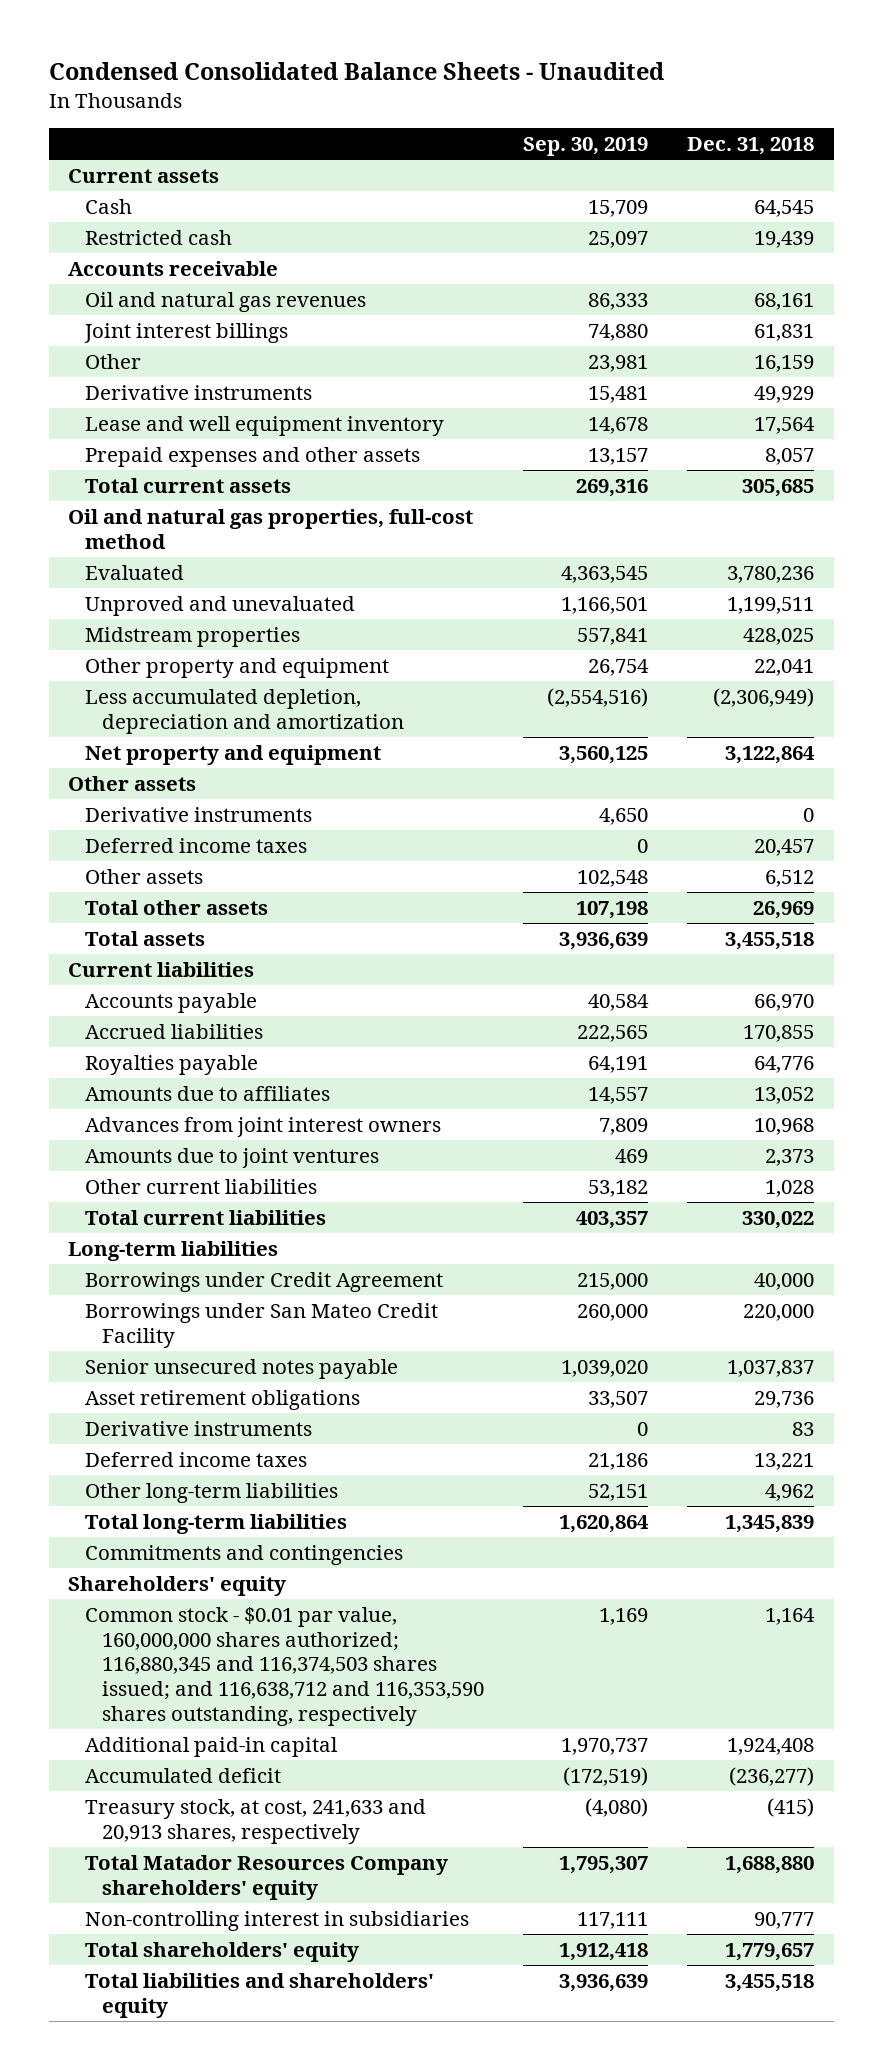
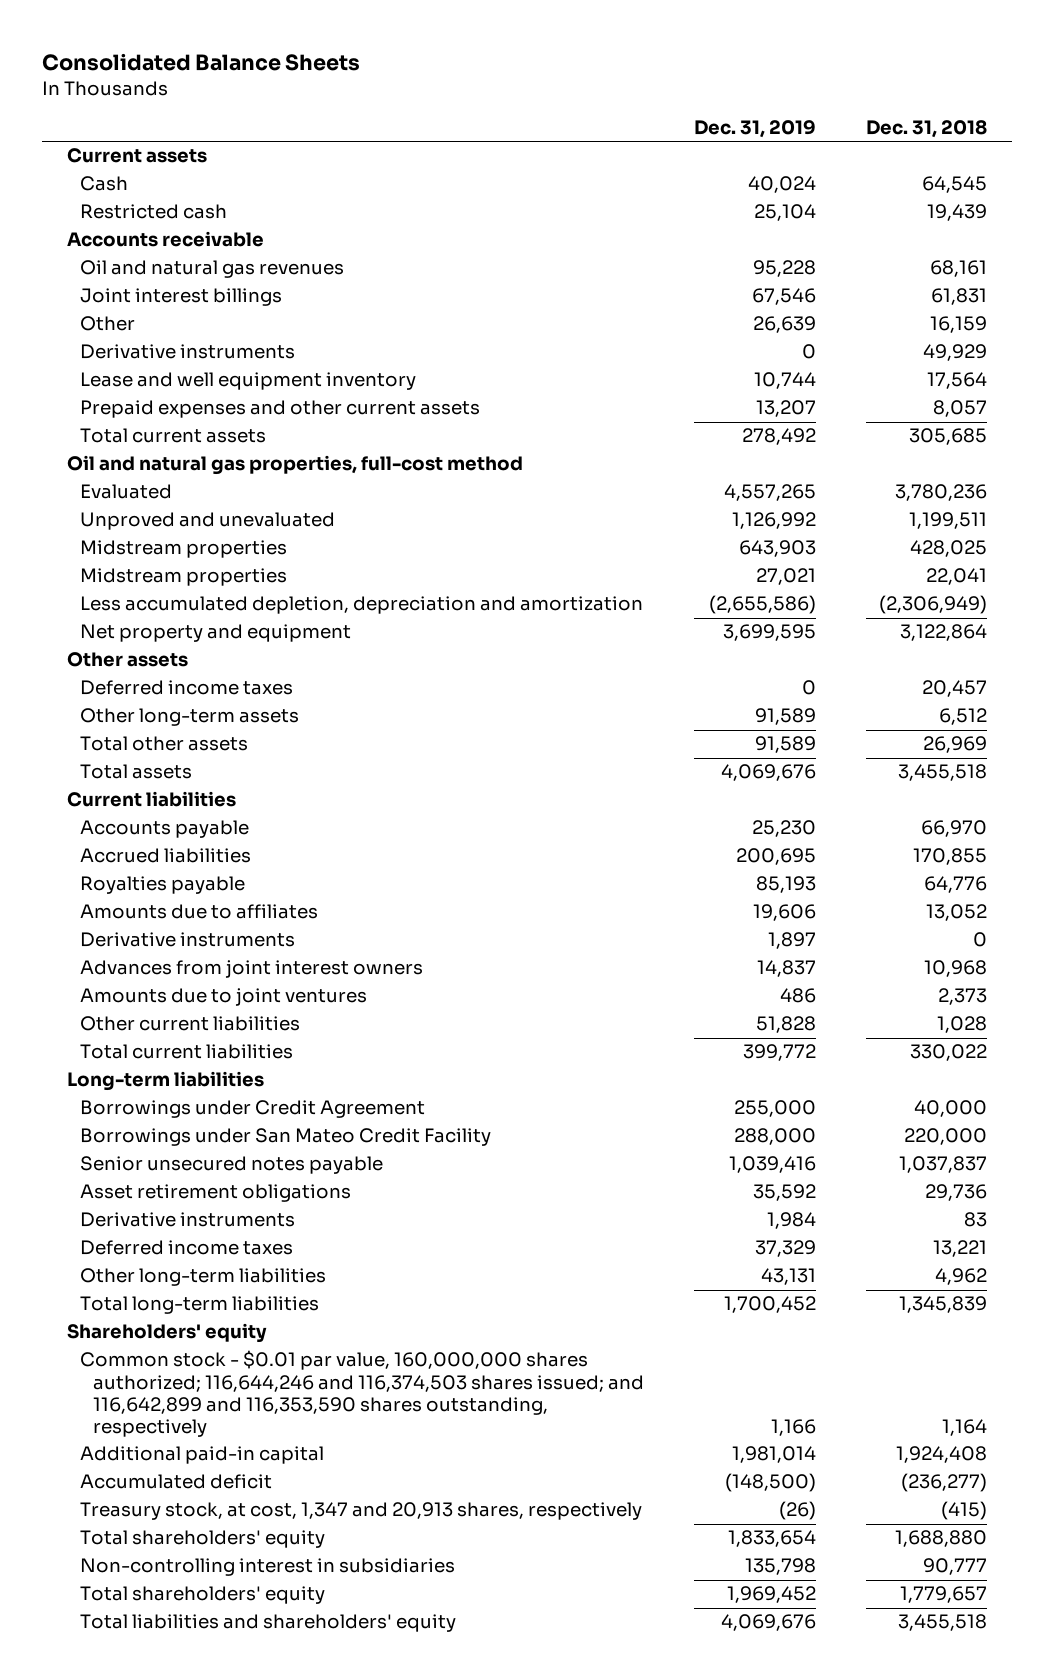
[48,62,664,81] Condensed Consolidated Balance Sheets - Unaudited -> [41,53,360,72] Consolidated Balance Sheets
[523,136,649,156] Sep. 30, 2019 -> none
none -> [693,120,816,139] Dec. 31, 2019
[85,446,421,467] Prepaid expenses and other assets -> [79,400,480,419] Prepaid expenses and other current assets
[85,657,390,678] Other property and equipment -> [79,568,287,587] Midstream properties
[85,868,204,884] Other assets -> [79,708,299,727] Other long-term assets
[85,806,313,822] Derivative instruments -> [79,932,295,948] Derivative instruments
[85,1544,404,1565] Commitments and contingencies -> none
[85,1606,484,1726] Common stock - $0.01 par value, 160,000,000 shares authorized; 116,880,345 and 116,374,503 shares issued; and 116,638,712 and 116,353,590 shares outstanding, respectively -> [79,1350,645,1438] Common stock - $0.01 par value, 160,000,000 shares authorized; 116,644,246 and 116,374,503 shares issued; and 116,642,899 and 116,353,590 shares outstanding, respectively
[85,1798,427,1844] Treasury stock, at cost, 241,633 and 20,913 shares, respectively -> [79,1502,642,1521] Treasury stock, at cost, 1,347 and 20,913 shares, respectively
[85,1854,449,1900] Total Matador Resources Company shareholders' equity -> [79,1530,325,1549] Total shareholders' equity

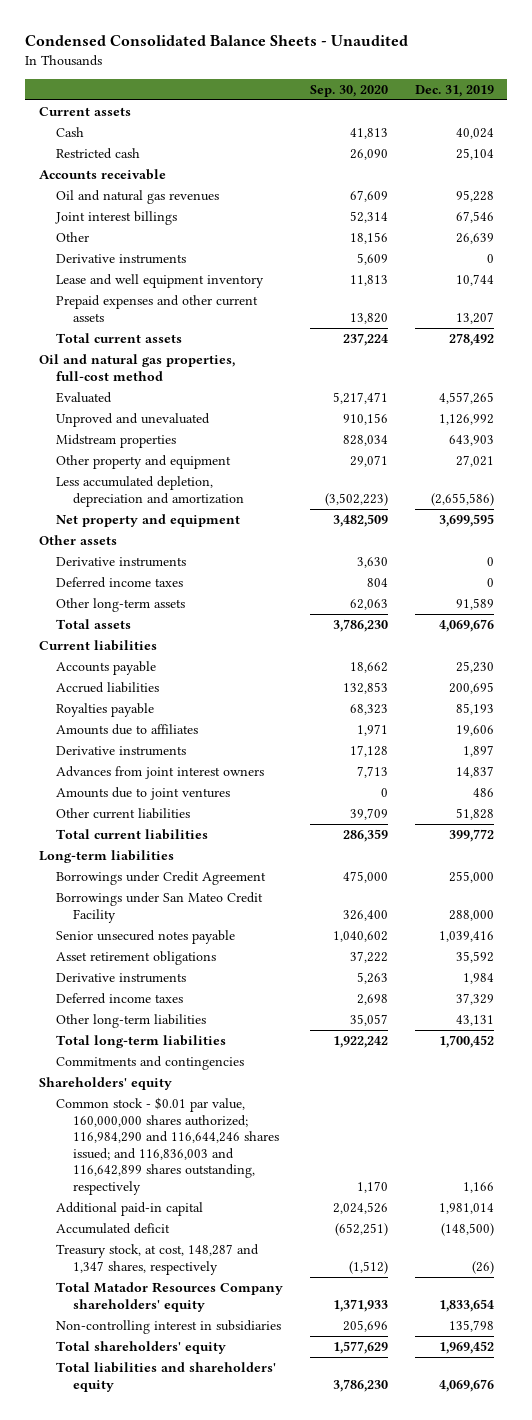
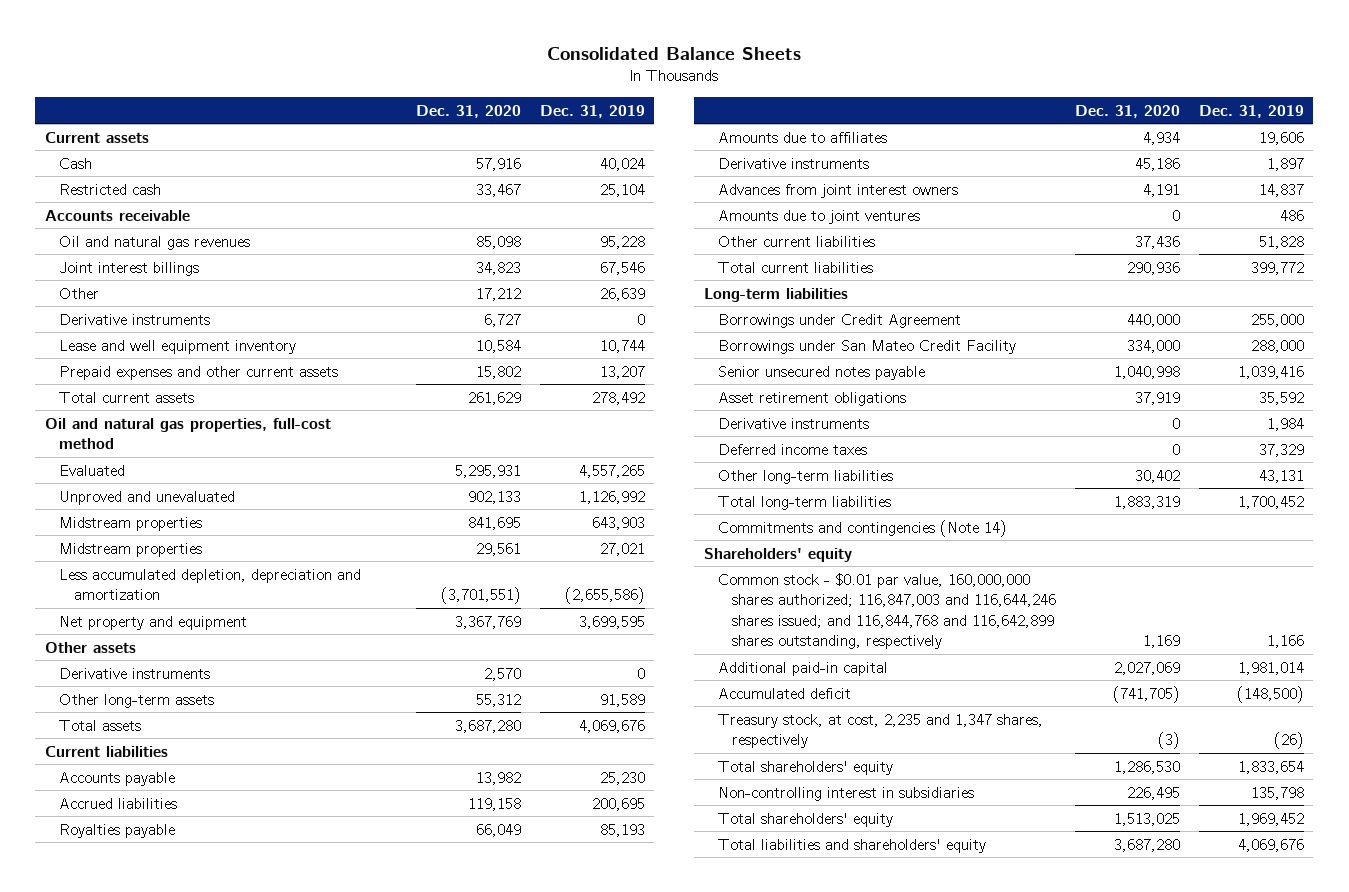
[25,35,409,47] Condensed Consolidated Balance Sheets - Unaudited -> [547,46,802,60] Consolidated Balance Sheets
[309,84,388,97] Sep. 30, 2020 -> none
none -> [416,104,522,118] Dec. 31, 2020
[55,455,231,470] Other property and equipment -> [59,542,203,557] Midstream properties
[55,577,183,589] Deferred income taxes -> none
[55,1056,244,1071] Commitments and contingencies -> [717,519,1007,537] Commitments and contingencies (Note 14)
[55,1097,280,1195] Common stock - $0.01 par value, 160,000,000 shares authorized; 116,984,290 and 116,644,246 shares issued; and 116,836,003 and 116,642,899 shares outstanding, respectively -> [717,572,1057,650] Common stock - $0.01 par value, 160,000,000 shares authorized; 116,847,003 and 116,644,246 shares issued; and 116,844,768 and 116,642,899 shares outstanding, respectively
[55,1244,259,1275] Treasury stock, at cost, 148,287 and 1,347 shares, respectively -> [717,713,1043,749] Treasury stock, at cost, 2,235 and 1,347 shares, respectively
[55,1282,283,1312] Total Matador Resources Company shareholders' equity -> [717,760,893,775] Total shareholders' equity

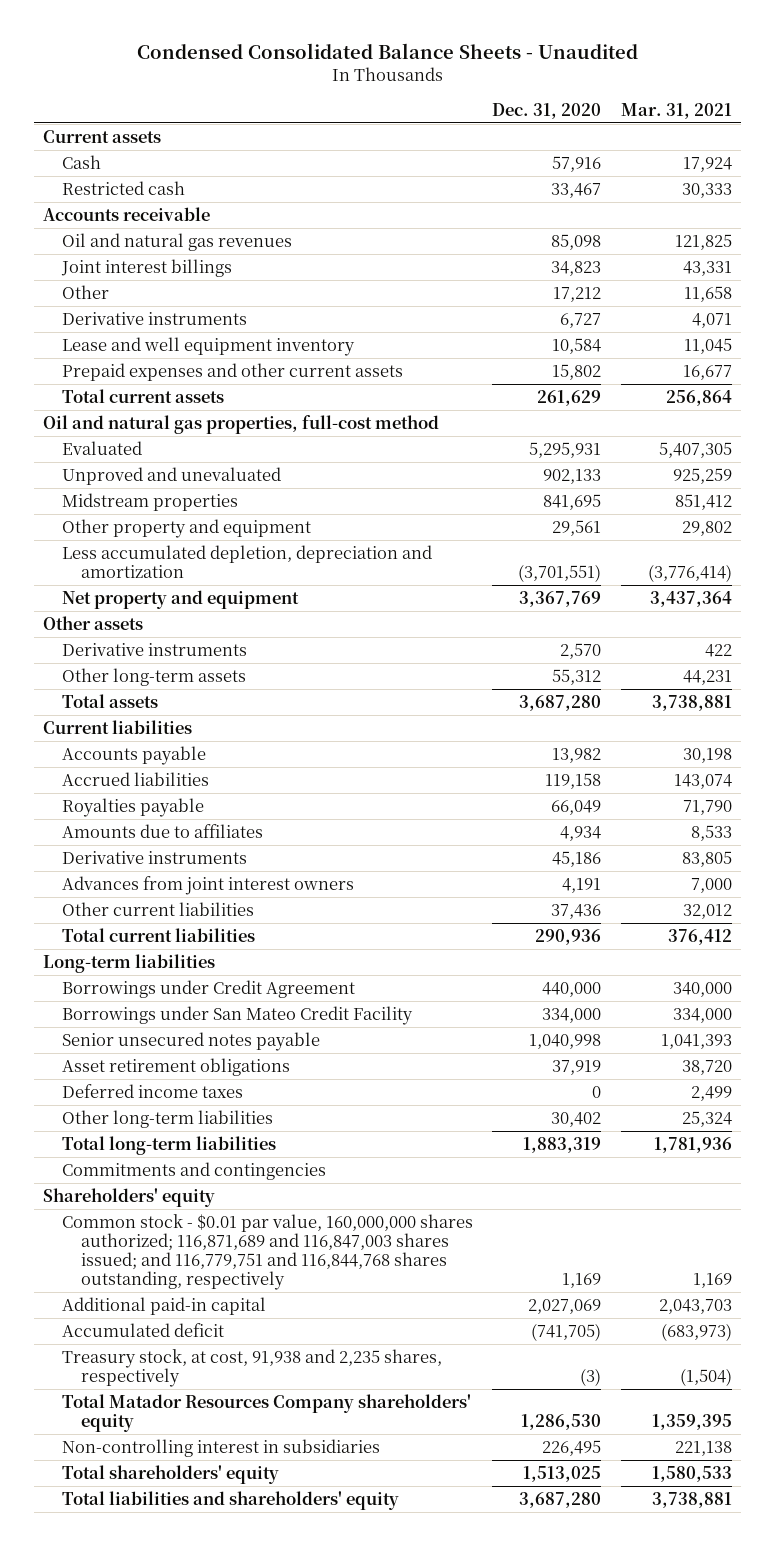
[547,46,802,60] Consolidated Balance Sheets -> [136,43,638,60] Condensed Consolidated Balance Sheets - Unaudited
[540,104,646,118] Dec. 31, 2019 -> none
none -> [620,103,732,120] Mar. 31, 2021
[59,542,203,557] Midstream properties -> [61,518,311,538] Other property and equipment
[717,209,920,224] Amounts due to joint ventures -> none
[717,417,869,429] Derivative instruments -> none
[717,519,1007,537] Commitments and contingencies (Note 14) -> [61,1161,326,1180] Commitments and contingencies
[717,572,1057,650] Common stock - $0.01 par value, 160,000,000 shares authorized; 116,847,003 and 116,644,246 shares issued; and 116,844,768 and 116,642,899 shares outstanding, respectively -> [61,1213,473,1291] Common stock - $0.01 par value, 160,000,000 shares authorized; 116,871,689 and 116,847,003 shares issued; and 116,779,751 and 116,844,768 shares outstanding, respectively
[717,713,1043,749] Treasury stock, at cost, 2,235 and 1,347 shares, respectively -> [61,1348,442,1387] Treasury stock, at cost, 91,938 and 2,235 shares, respectively
[717,760,893,775] Total shareholders' equity -> [61,1393,471,1432] Total Matador Resources Company shareholders' equity

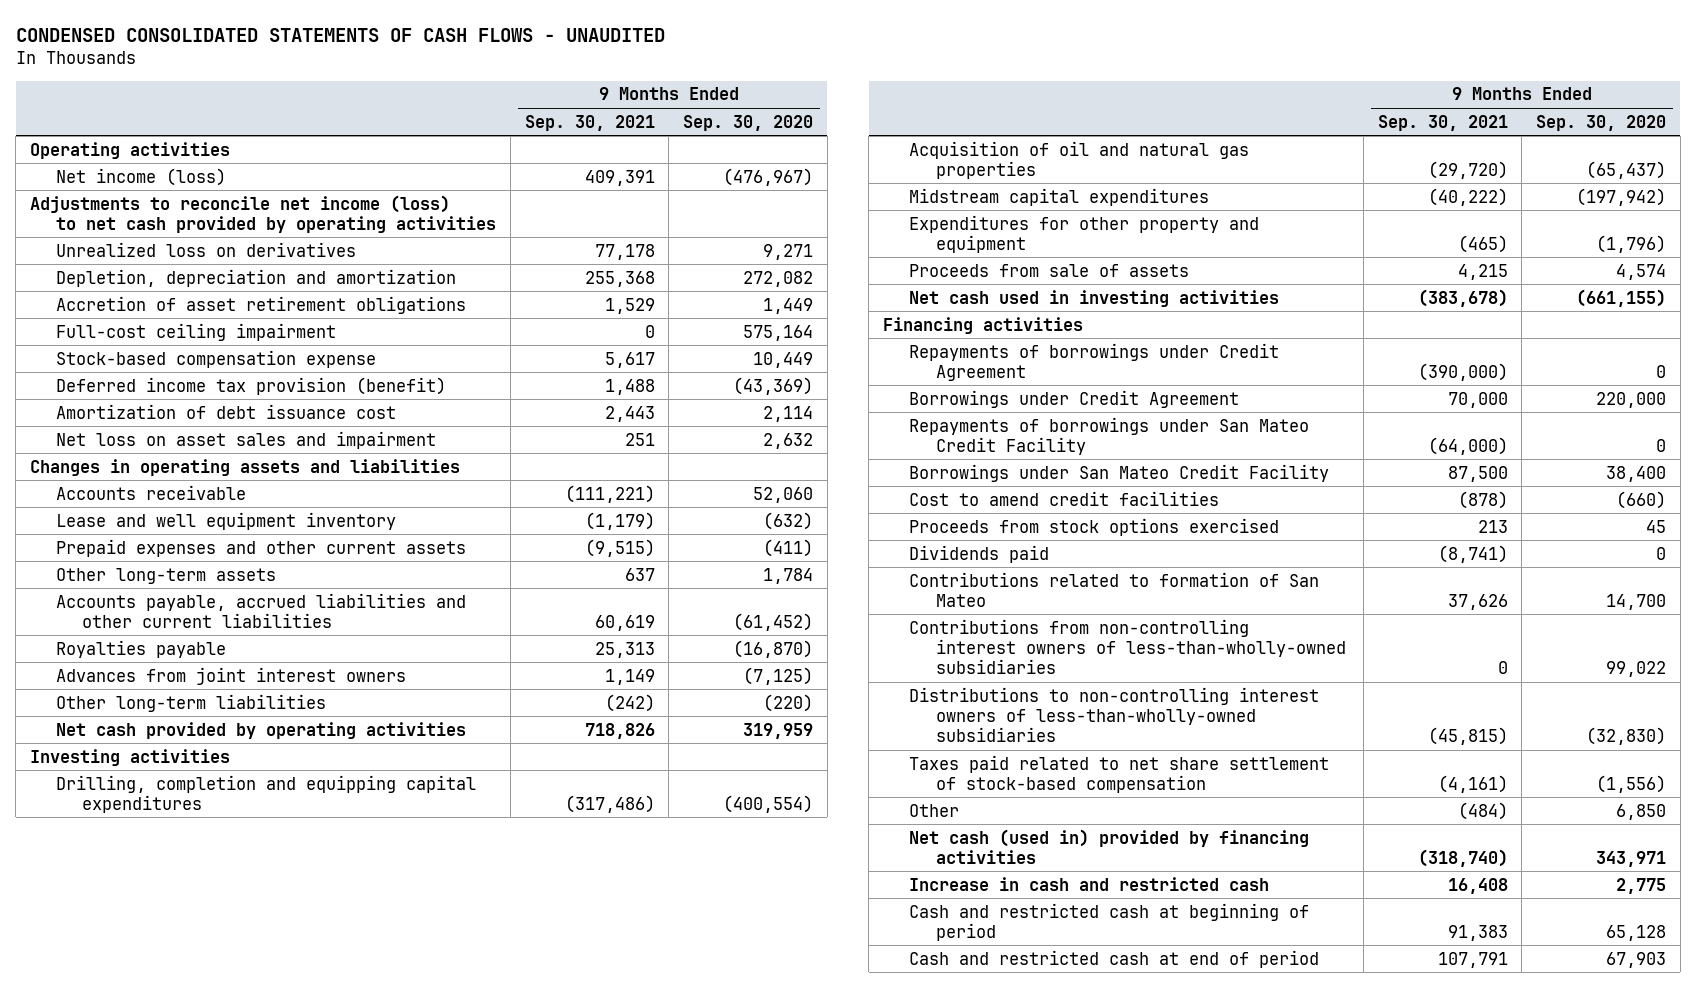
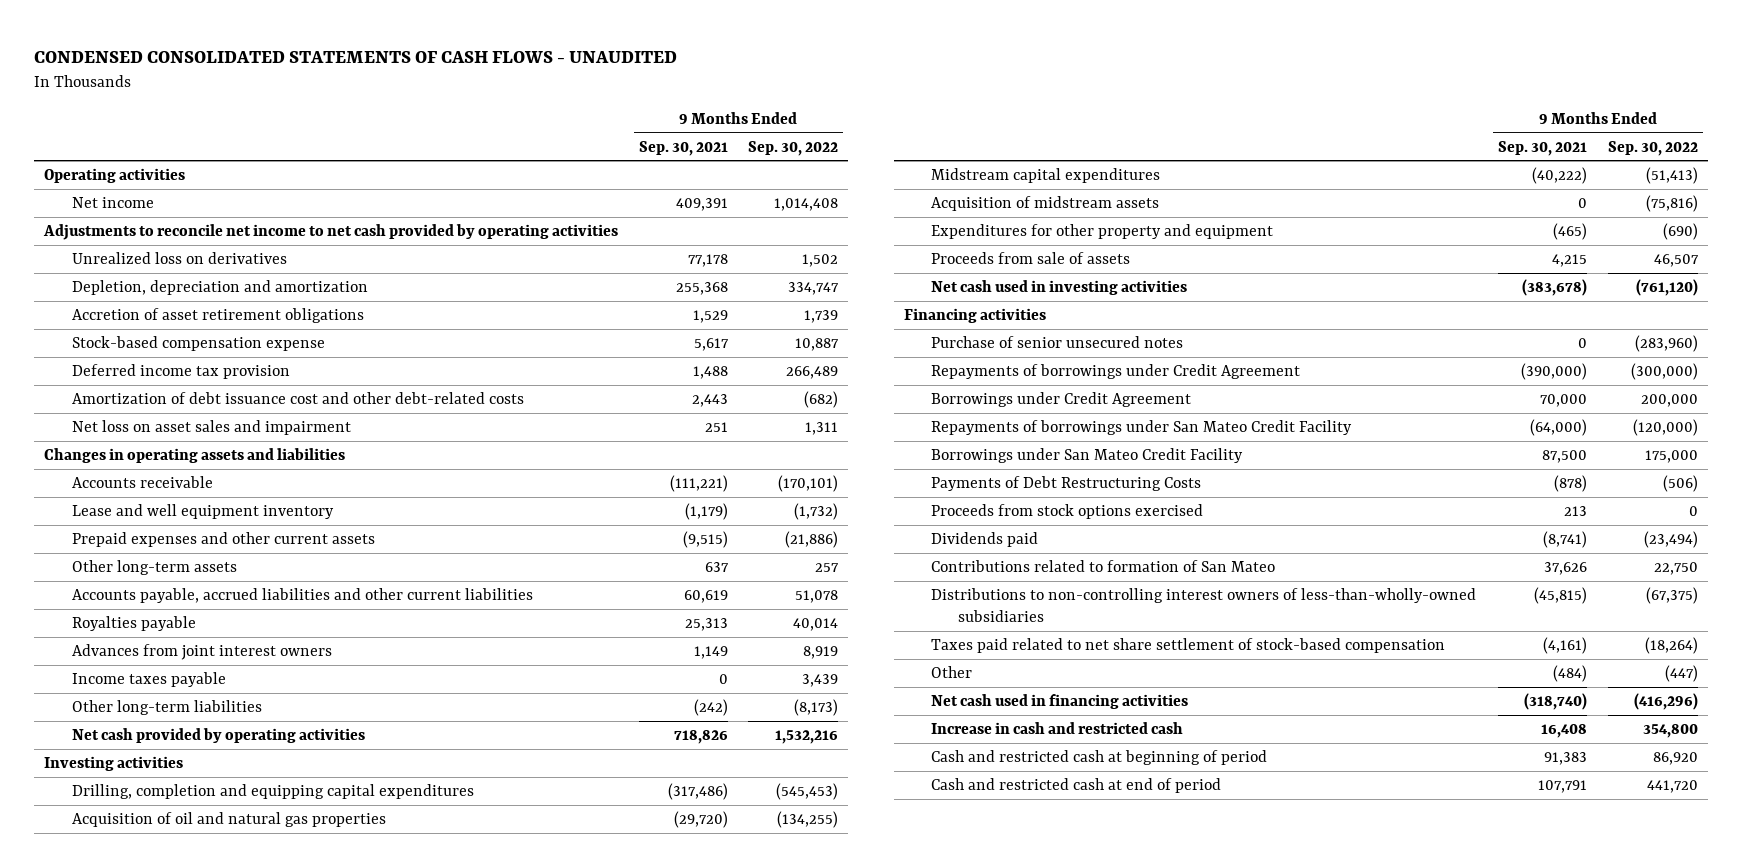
[683,114,814,131] Sep. 30, 2020 -> none
none -> [748,140,839,156] Sep. 30, 2022
[56,167,227,186] Net income (loss) -> [71,196,154,208] Net income
[30,194,497,233] Adjustments to reconcile net income (loss) to net cash provided by operating activities -> [43,223,619,240] Adjustments to reconcile net income to net cash provided by operating activities
[56,322,337,341] Full-cost ceiling impairment -> none
[56,376,447,395] Deferred income tax provision (benefit) -> [71,363,290,379] Deferred income tax provision
[56,403,397,419] Amortization of debt issuance cost -> [71,391,524,404] Amortization of debt issuance cost and other debt-related costs
none -> [71,671,226,687] Income taxes payable
none -> [931,195,1160,211] Acquisition of midstream assets
none -> [931,335,1184,348] Purchase of senior unsecured notes
[909,490,1220,506] Cost to amend credit facilities -> [931,475,1202,491] Payments of Debt Restructuring Costs
[909,618,1346,675] Contributions from non-controlling interest owners of less-than-wholly-owned subsidiaries -> none
[909,828,1310,864] Net cash (used in) provided by financing activities -> [931,693,1189,709] Net cash used in financing activities

